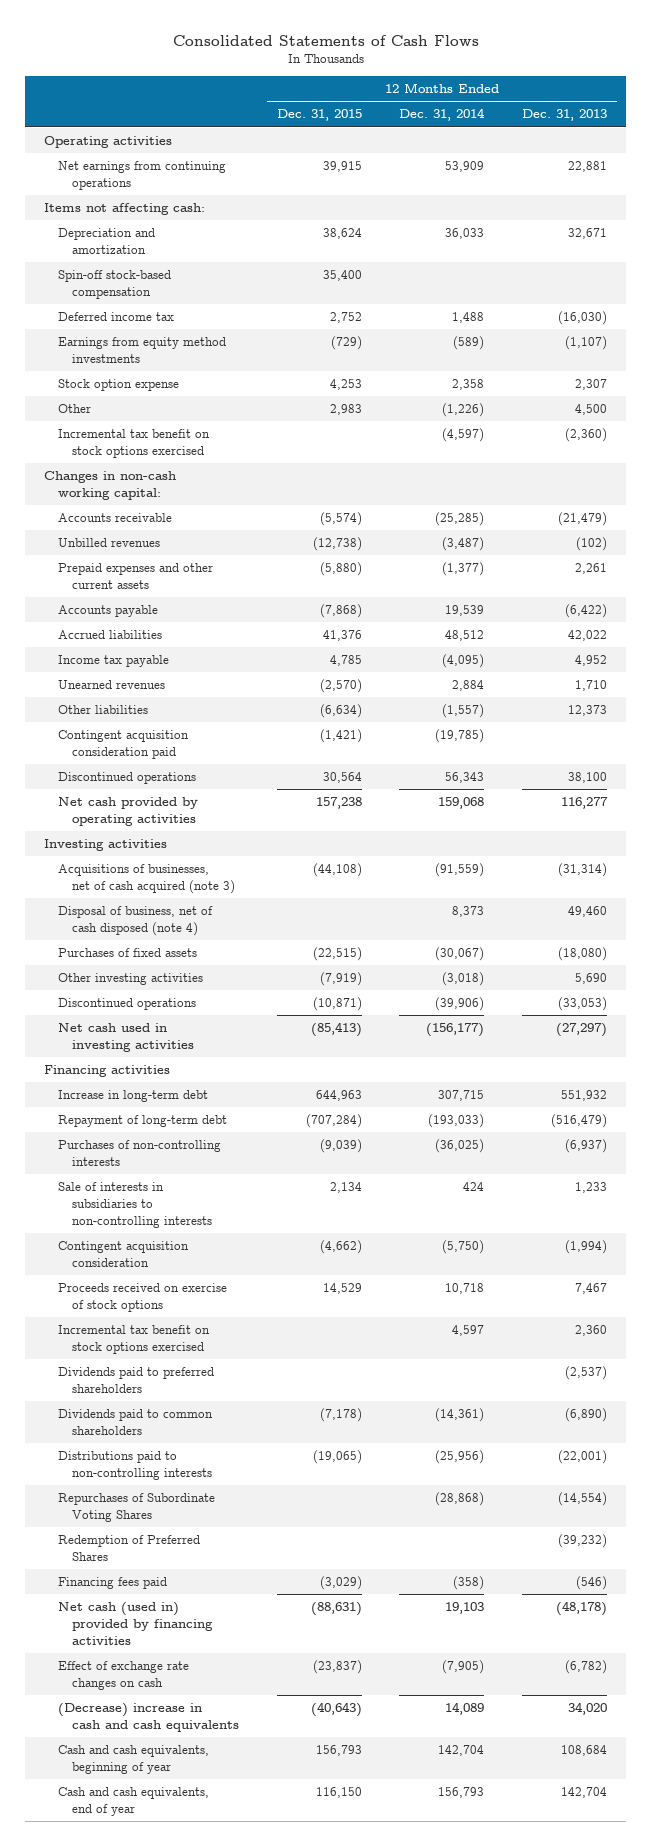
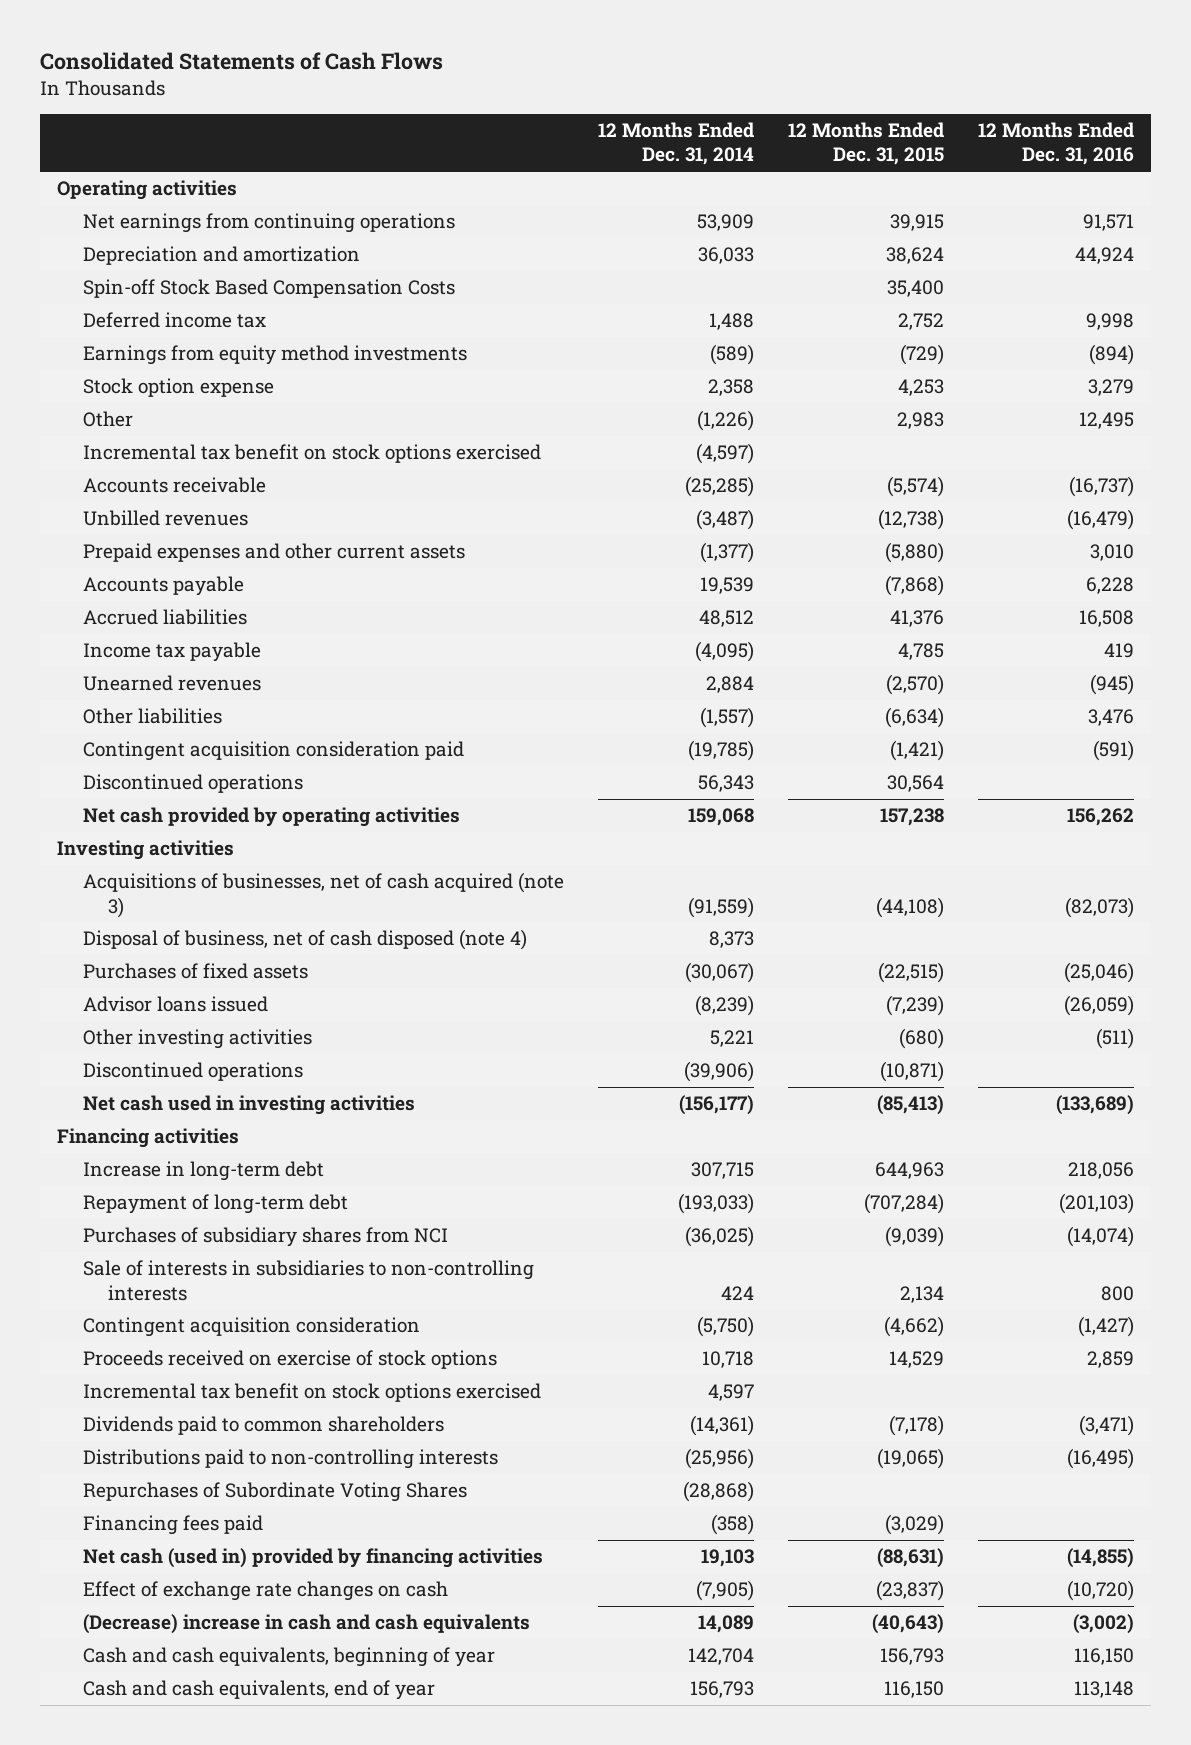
[522,109,608,122] Dec. 31, 2013 -> none
none -> [978,122,1135,166] 12 Months Ended Dec. 31, 2016
[44,203,206,216] Items not affecting cash: -> none
[58,270,172,299] Spin-off stock-based compensation -> [82,279,455,299] Spin-off Stock Based Compensation Costs
[44,471,177,500] Changes in non-cash working capital: -> none
none -> [82,996,268,1013] Advisor loans issued
[319,972,362,987] (7,919) -> [899,1028,945,1050] (680)
[442,972,485,987] (3,018) -> [709,1030,754,1048] 5,221
[58,1140,222,1166] Purchases of non-controlling interests -> [82,1227,448,1248] Purchases of subsidiary shares from NCI
[58,1367,215,1393] Dividends paid to preferred shareholders -> none
[58,1535,201,1561] Redemption of Preferred Shares -> none

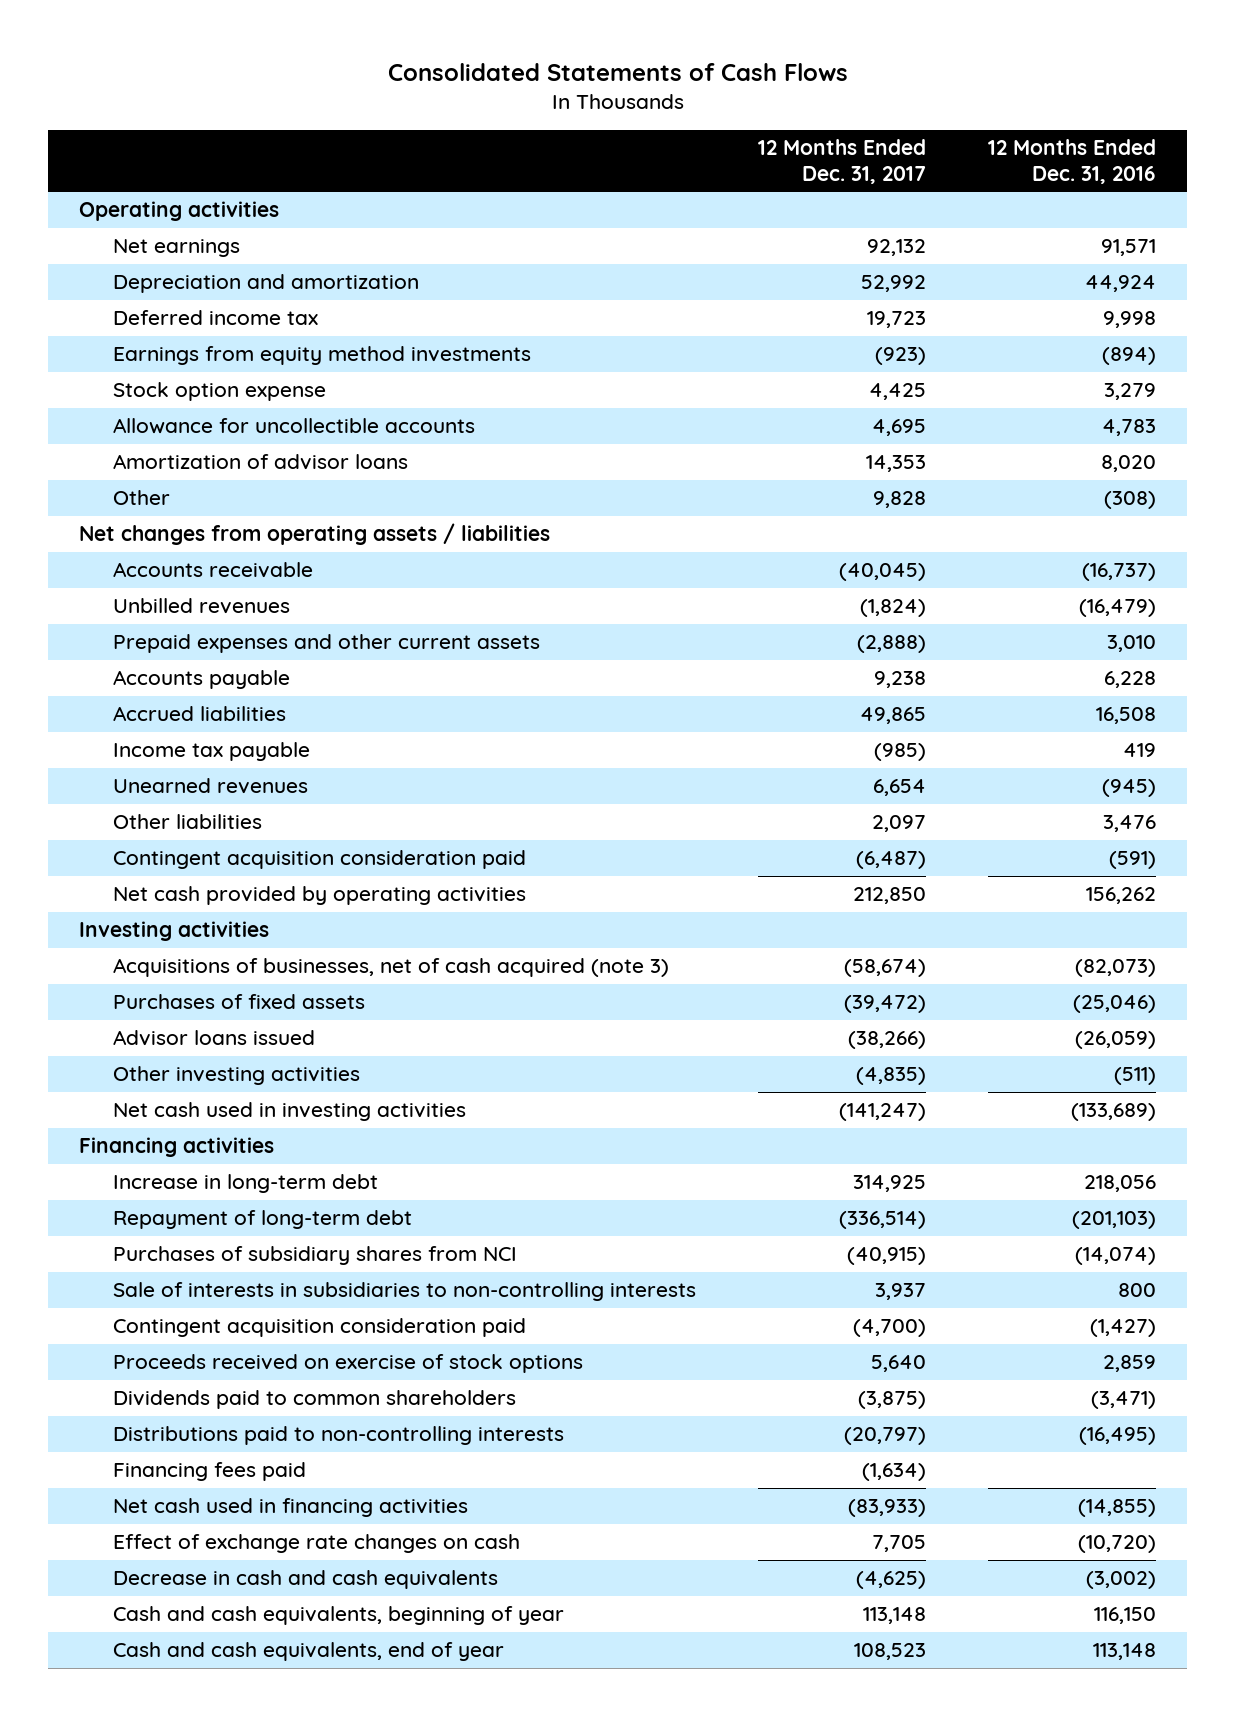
[597,122,754,166] 12 Months Ended Dec. 31, 2014 -> none
[788,122,945,166] 12 Months Ended Dec. 31, 2015 -> none
none -> [757,138,926,184] 12 Months Ended Dec. 31, 2017
[82,213,455,234] Net earnings from continuing operations -> [112,239,240,258] Net earnings
[82,279,455,299] Spin-off Stock Based Compensation Costs -> none
[82,444,541,464] Incremental tax benefit on stock options exercised -> none
none -> [112,418,475,435] Allowance for uncollectible accounts
none -> [112,454,408,471] Amortization of advisor loans
[1079,412,1135,430] 12,495 -> [1103,491,1156,510] (308)
none -> [79,523,551,546] Net changes from operating assets / liabilities
[82,774,303,794] Discontinued operations -> none
[82,929,527,951] Disposal of business, net of cash disposed (note 4) -> none
[82,1062,303,1082] Discontinued operations -> none
[82,1317,420,1338] Contingent acquisition consideration -> [112,1318,526,1338] Contingent acquisition consideration paid
[82,1383,541,1403] Incremental tax benefit on stock options exercised -> none
[82,1482,467,1503] Repurchases of Subordinate Voting Shares -> none
[82,1548,543,1569] Net cash (used in) provided by financing activities -> [112,1498,468,1518] Net cash used in financing activities
[82,1614,530,1635] (Decrease) increase in cash and cash equivalents -> [112,1570,498,1590] Decrease in cash and cash equivalents

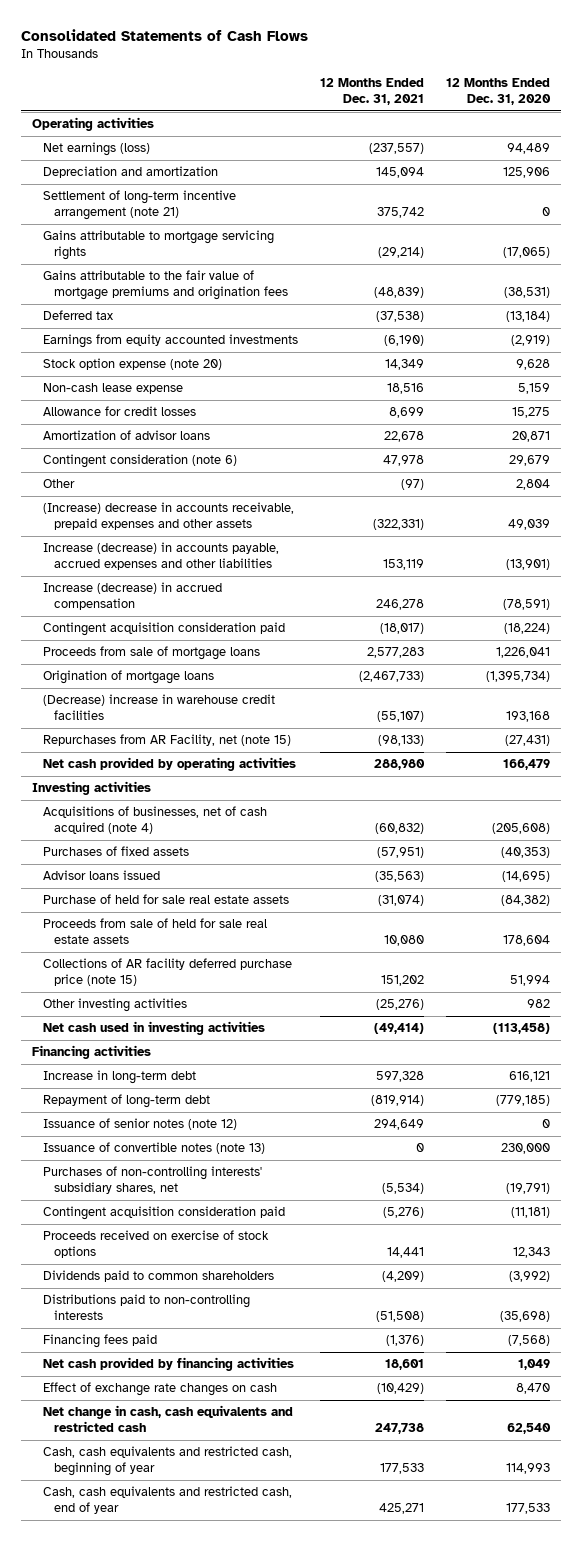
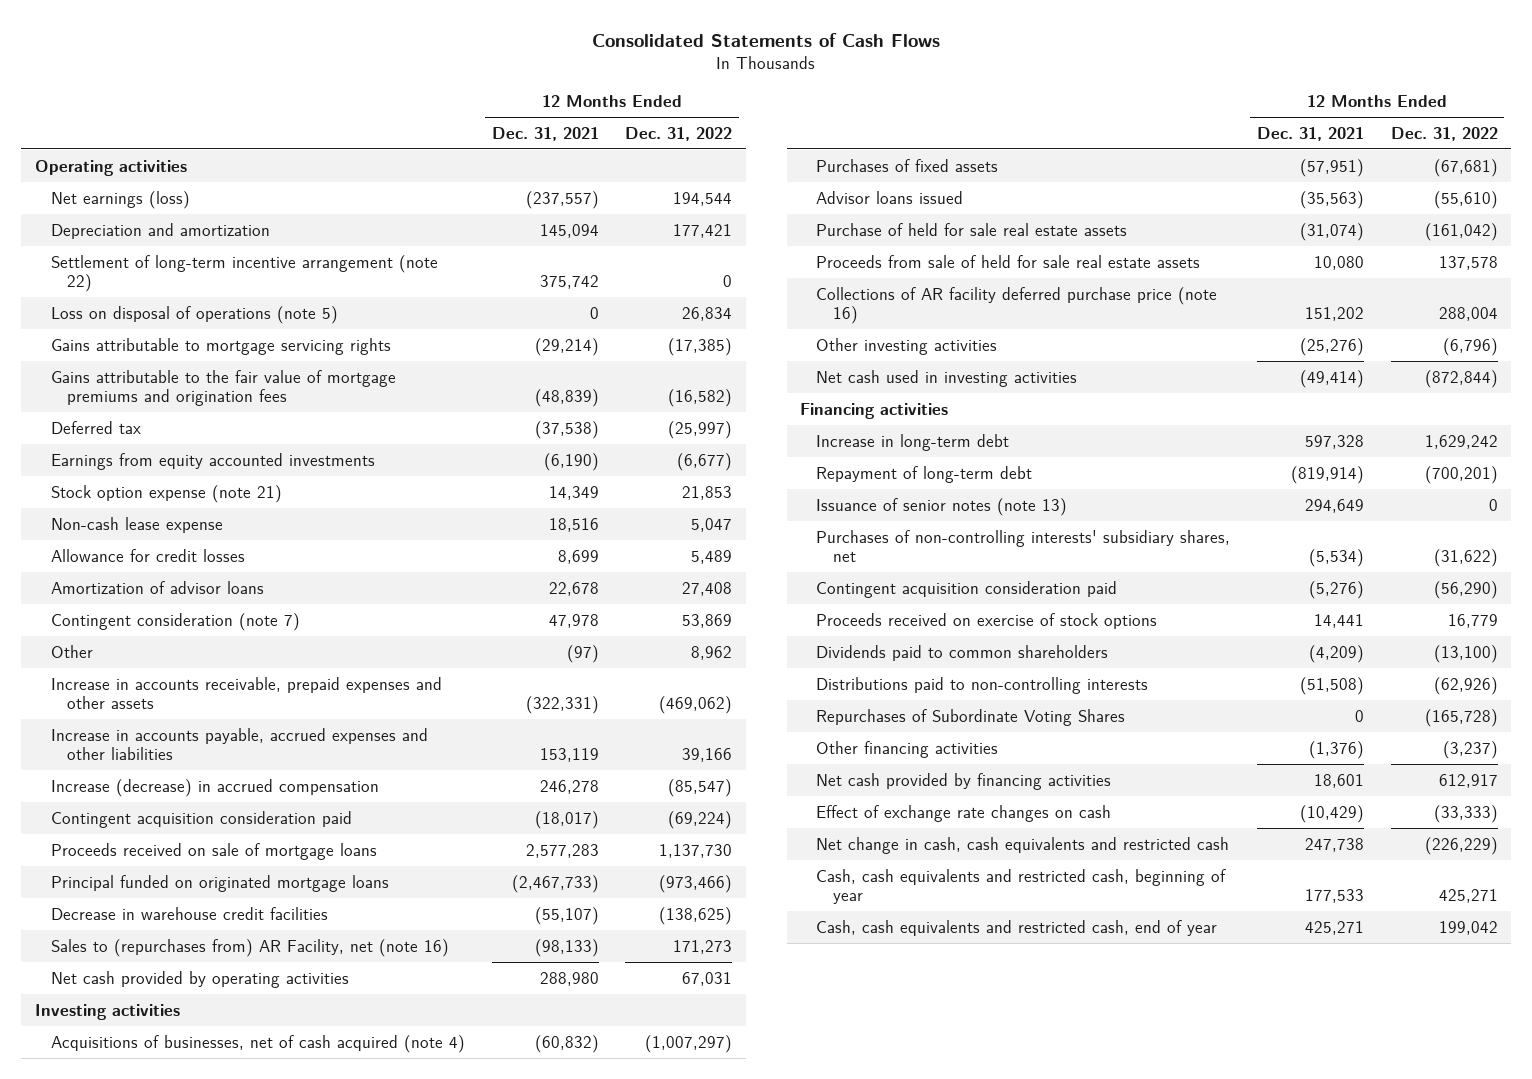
[445,78,551,106] 12 Months Ended Dec. 31, 2020 -> none
none -> [625,126,733,141] Dec. 31, 2022
[43,190,237,221] Settlement of long-term incentive arrangement (note 21) -> [50,254,438,292] Settlement of long-term incentive arrangement (note 22)
none -> [50,305,338,324] Loss on disposal of operations (note 5)
[43,358,223,371] Stock option expense (note 20) -> [50,484,282,503] Stock option expense (note 21)
[43,454,238,469] Contingent consideration (note 6) -> [50,612,300,631] Contingent consideration (note 7)
[43,502,295,531] (Increase) decrease in accounts receivable, prepaid expenses and other assets -> [50,676,442,709] Increase in accounts receivable, prepaid expenses and other assets
[43,542,280,571] Increase (decrease) in accounts payable, accrued expenses and other liabilities -> [50,727,428,760] Increase in accounts payable, accrued expenses and other liabilities
[43,646,261,661] Proceeds from sale of mortgage loans -> [50,842,377,860] Proceeds received on sale of mortgage loans
[43,670,215,685] Origination of mortgage loans -> [50,874,389,892] Principal funded on originated mortgage loans
[43,694,276,721] (Decrease) increase in warehouse credit facilities -> [50,906,328,920] Decrease in warehouse credit facilities
[43,734,292,747] Repurchases from AR Facility, net (note 15) -> [50,938,449,957] Sales to (repurchases from) AR Facility, net (note 16)
[43,958,293,987] Collections of AR facility deferred purchase price (note 15) -> [816,286,1218,324] Collections of AR facility deferred purchase price (note 16)
[43,1142,266,1155] Issuance of convertible notes (note 13) -> none
[43,1118,238,1131] Issuance of senior notes (note 12) -> [816,497,1068,516] Issuance of senior notes (note 13)
none -> [816,708,1126,726] Repurchases of Subordinate Voting Shares
[43,1334,158,1349] Financing fees paid -> [816,740,999,758] Other financing activities

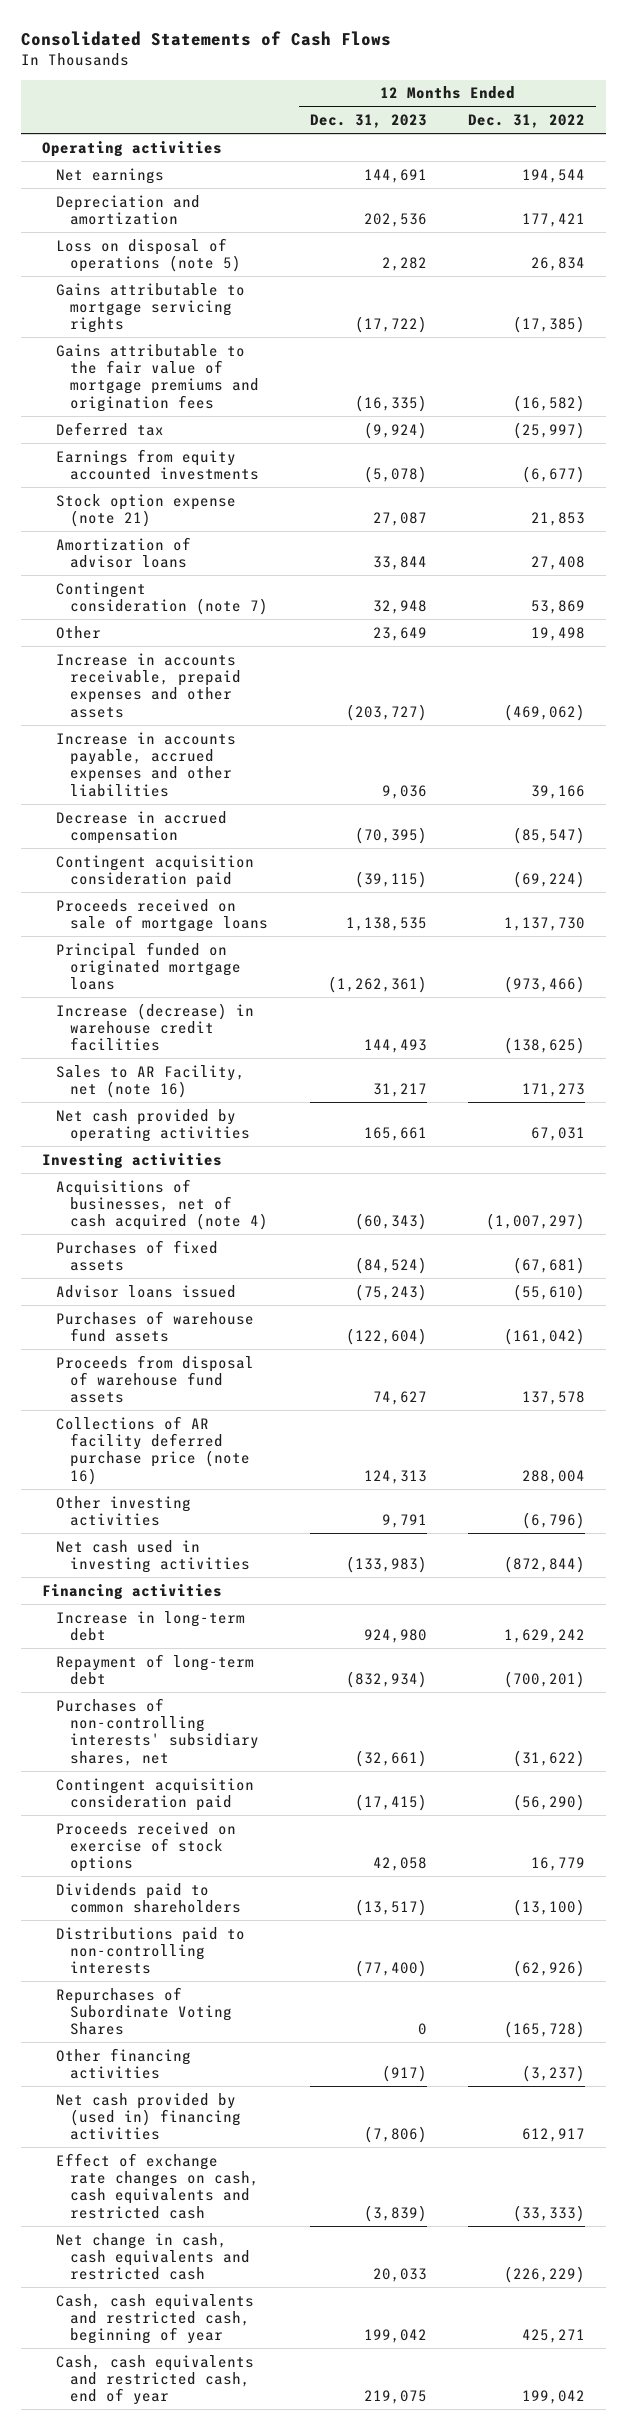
[491,126,599,141] Dec. 31, 2021 -> none
none -> [309,114,427,129] Dec. 31, 2023
[50,190,190,209] Net earnings (loss) -> [55,167,164,184] Net earnings
[50,254,438,292] Settlement of long-term incentive arrangement (note 22) -> none
[50,516,223,533] Non-cash lease expense -> none
[50,548,245,562] Allowance for credit losses -> none
[691,645,733,660] 8,962 -> [531,626,586,641] 19,498
[50,778,379,797] Increase (decrease) in accrued compensation -> [55,810,227,844] Decrease in accrued compensation
[50,906,328,920] Decrease in warehouse credit facilities -> [55,1002,254,1052] Increase (decrease) in warehouse credit facilities
[50,938,449,957] Sales to (repurchases from) AR Facility, net (note 16) -> [55,1064,245,1098] Sales to AR Facility, net (note 16)
[816,222,1128,236] Purchase of held for sale real estate assets -> [55,1310,254,1342] Purchases of warehouse fund assets
[816,254,1201,268] Proceeds from sale of held for sale real estate assets -> [55,1354,254,1404] Proceeds from disposal of warehouse fund assets
[816,497,1068,516] Issuance of senior notes (note 13) -> none
[816,772,1112,790] Net cash provided by financing activities -> [55,2092,241,2141] Net cash provided by (used in) financing activities
[816,804,1112,822] Effect of exchange rate changes on cash -> [55,2152,259,2219] Effect of exchange rate changes on cash, cash equivalents and restricted cash

